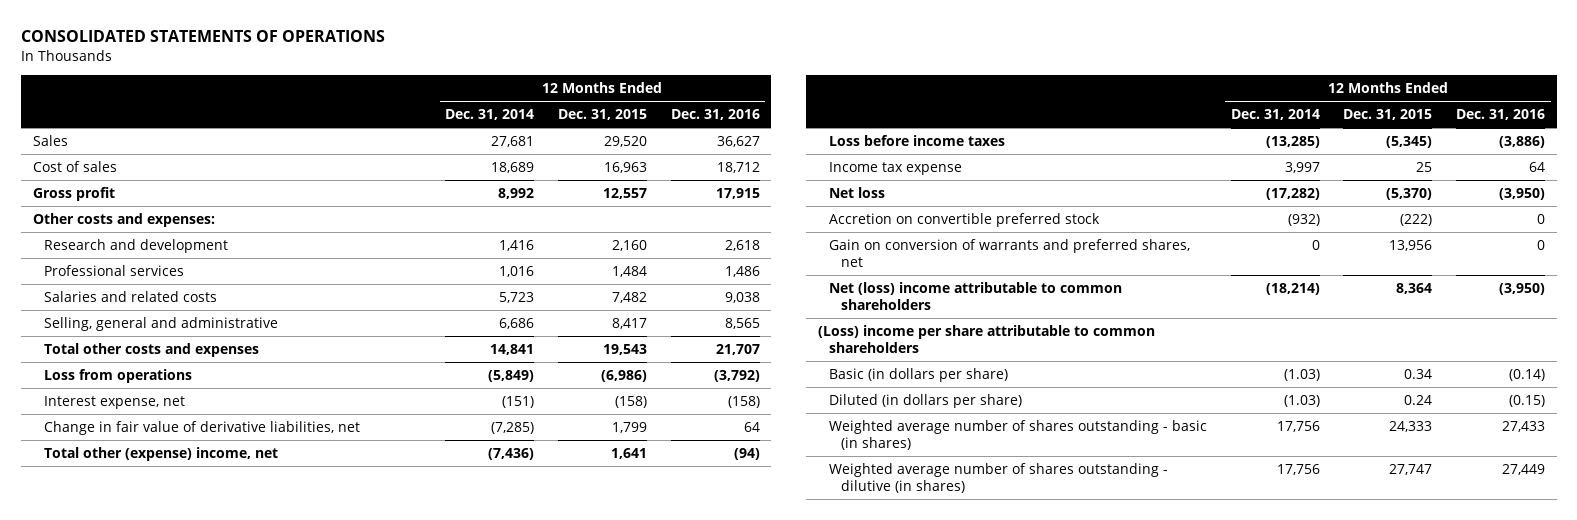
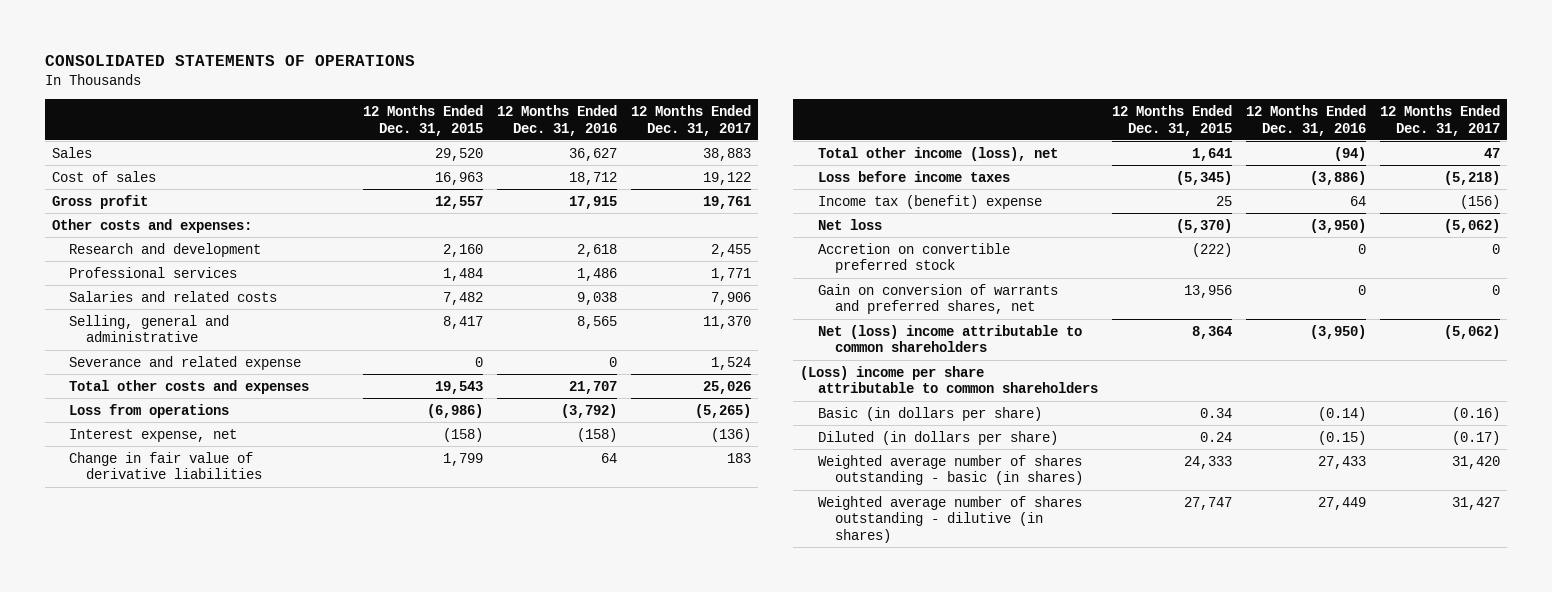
[445,109,535,121] Dec. 31, 2014 -> none
none -> [631,104,752,136] 12 Months Ended Dec. 31, 2017
none -> [69,355,302,370] Severance and related expense
[43,420,360,435] Change in fair value of derivative liabilities, net -> [69,451,263,480] Change in fair value of derivative liabilities
[43,446,278,461] Total other (expense) income, net -> [817,146,1058,161] Total other income (loss), net
[829,161,963,175] Income tax expense -> [817,194,1042,209] Income tax (benefit) expense

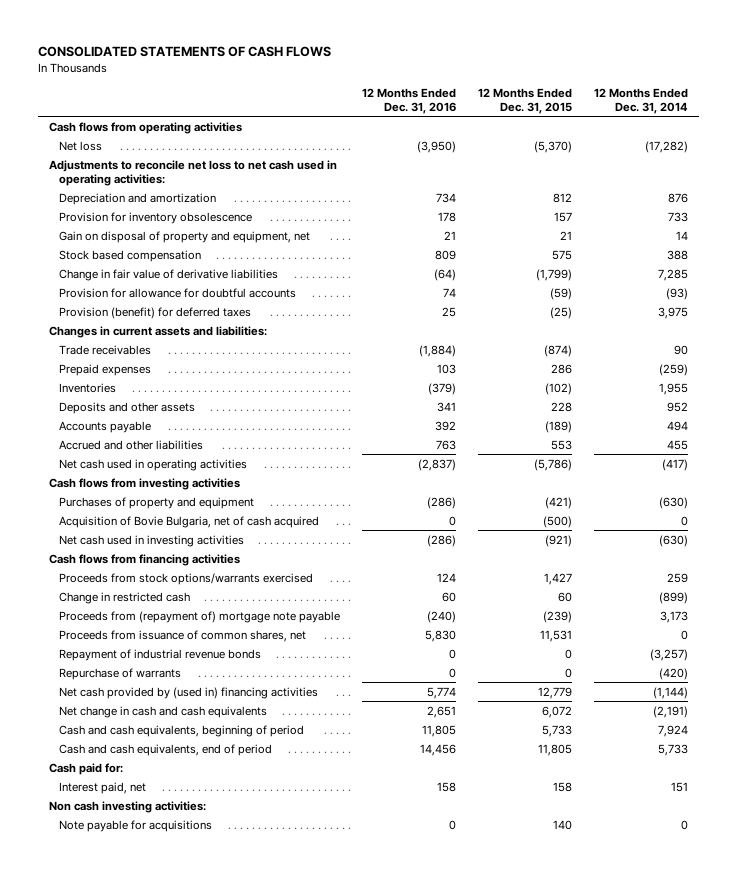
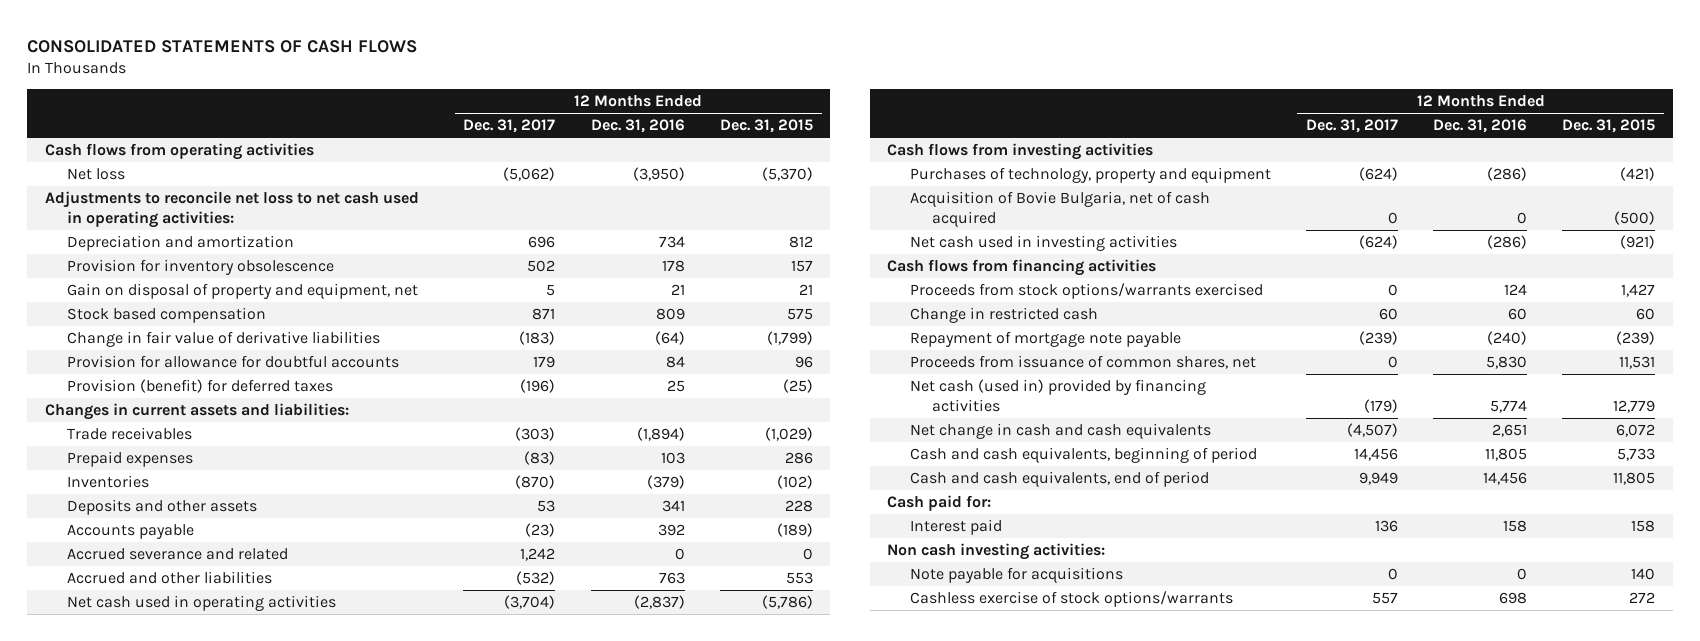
[594,87,689,114] 12 Months Ended Dec. 31, 2014 -> none
none -> [463,119,556,134] Dec. 31, 2017
[443,287,457,297] 74 -> [665,356,685,369] 84
[550,287,573,300] (59) -> [794,356,813,369] 96
[419,344,457,357] (1,884) -> [636,427,685,442] (1,894)
[544,344,573,357] (874) -> [764,427,813,442] (1,029)
none -> [67,548,289,561] Accrued severance and related
[58,496,254,509] Purchases of property and equipment -> [909,167,1271,184] Purchases of technology, property and equipment
[58,610,340,623] Proceeds from (repayment of) mortgage note payable -> [909,331,1181,348] Repayment of mortgage note payable
[58,648,261,661] Repayment of industrial revenue bonds -> none
[58,667,181,680] Repurchase of warrants -> none
[58,686,318,699] Net cash provided by (used in) financing activities -> [909,379,1206,413] Net cash (used in) provided by financing activities
[58,781,146,794] Interest paid, net -> [909,519,1002,536] Interest paid
none -> [909,591,1233,608] Cashless exercise of stock options/warrants

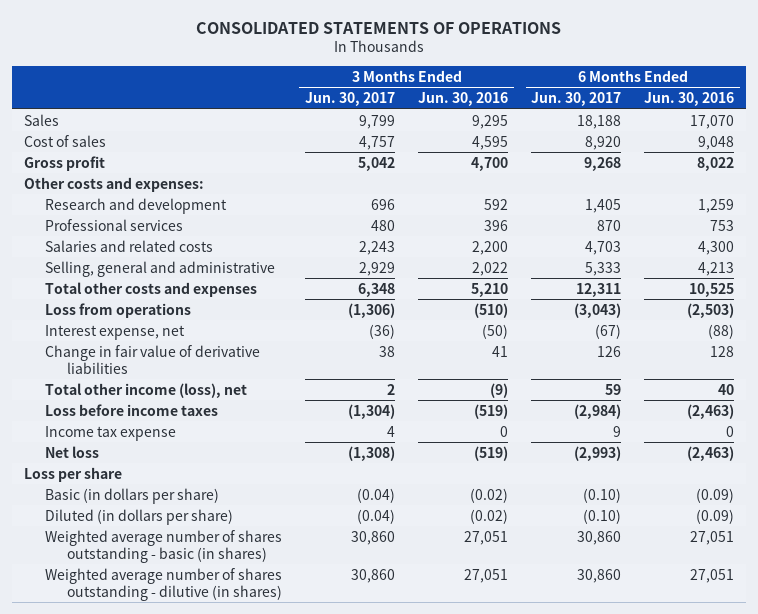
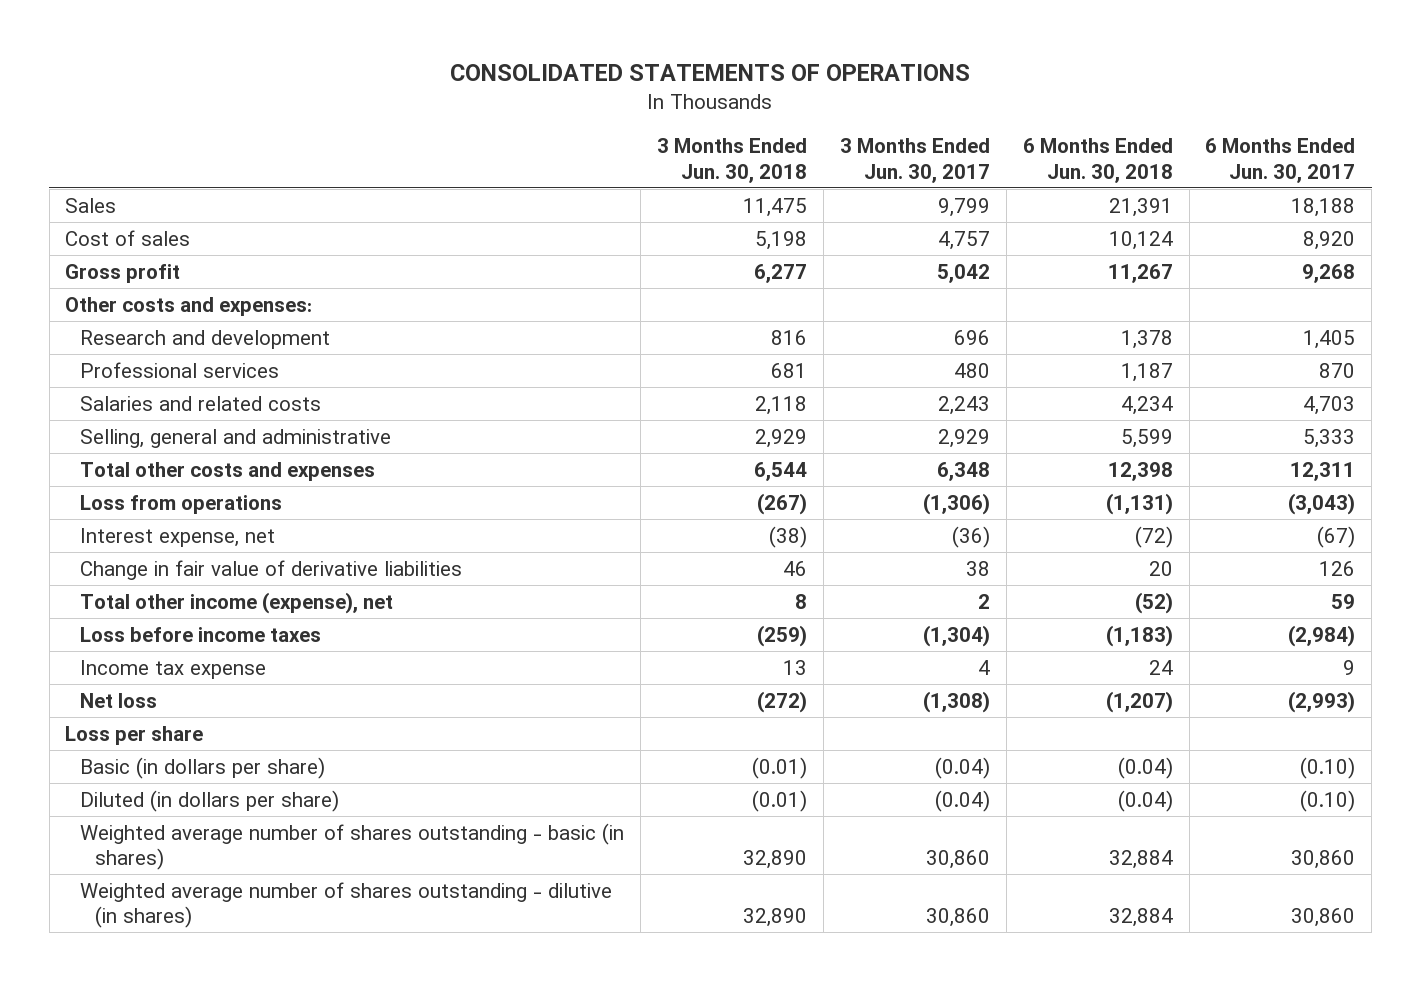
[418,92,509,107] Jun. 30, 2016 -> none
[644,92,735,107] Jun. 30, 2016 -> none
none -> [657,138,808,183] 3 Months Ended Jun. 30, 2018
none -> [1022,138,1173,183] 6 Months Ended Jun. 30, 2018
[45,382,248,398] Total other income (loss), net -> [80,592,394,615] Total other income (expense), net

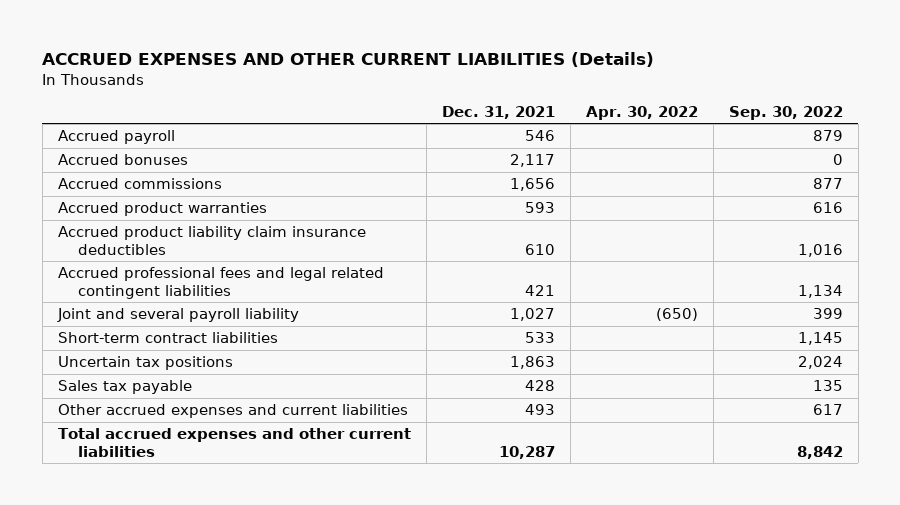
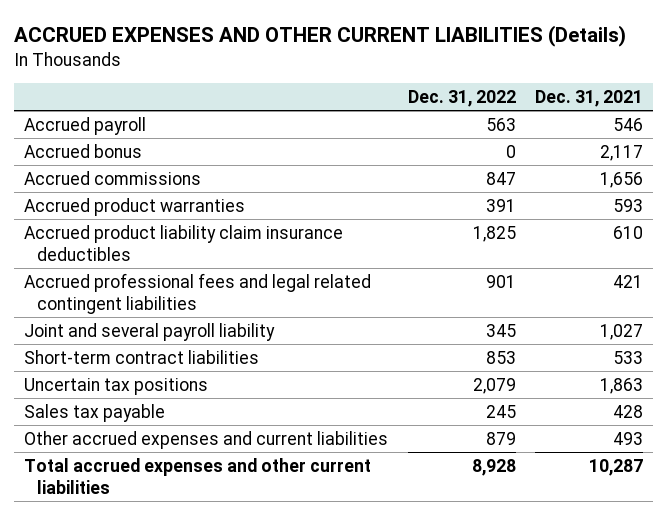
[585,105,698,120] Apr. 30, 2022 -> none
[728,105,843,120] Sep. 30, 2022 -> none
none -> [407,90,516,108] Dec. 31, 2022
[57,154,188,166] Accrued bonuses -> [24,143,143,158] Accrued bonus

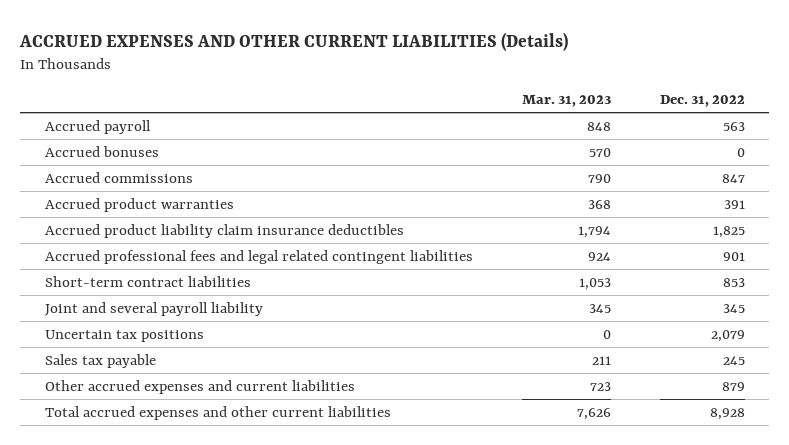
[535,90,644,108] Dec. 31, 2021 -> none
none -> [521,94,611,107] Mar. 31, 2023
[24,143,143,158] Accrued bonus -> [44,145,159,157] Accrued bonuses
[24,322,276,341] Joint and several payroll liability -> [44,301,263,316] Joint and several payroll liability

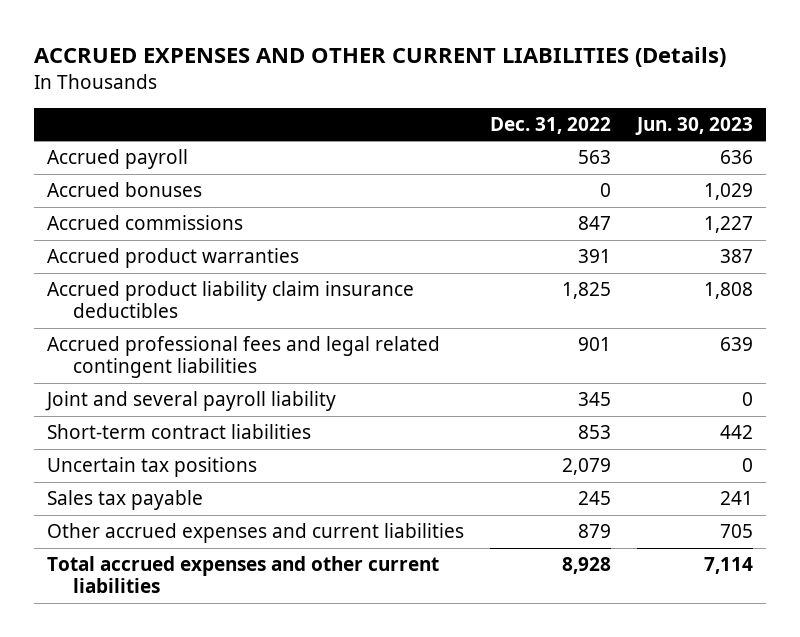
[521,94,611,107] Mar. 31, 2023 -> none
none -> [634,116,753,135] Jun. 30, 2023
[44,275,251,287] Short-term contract liabilities -> [46,424,311,440] Short-term contract liabilities

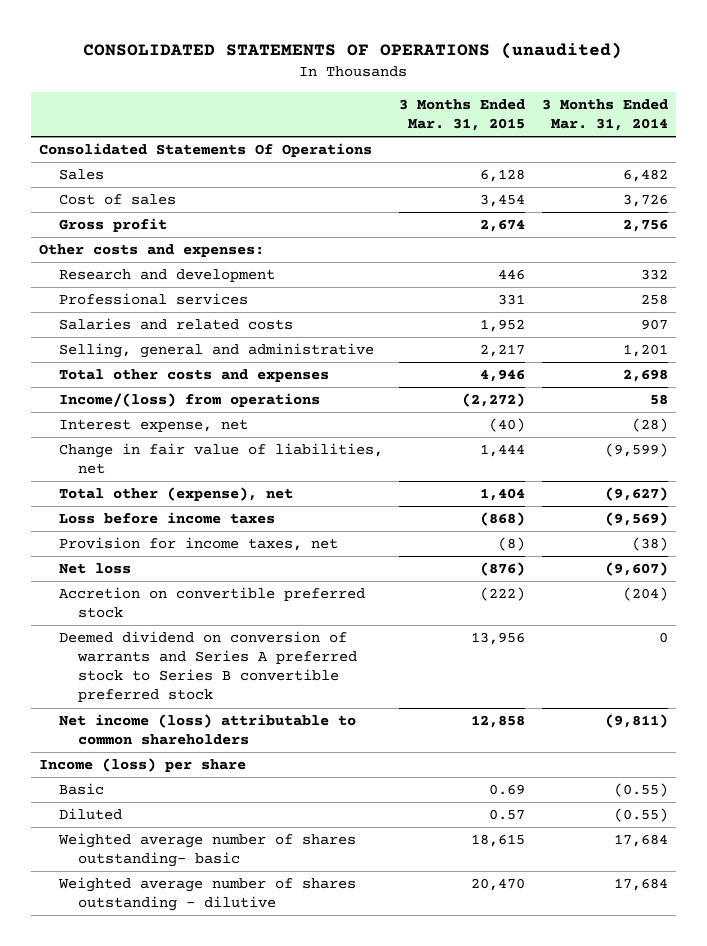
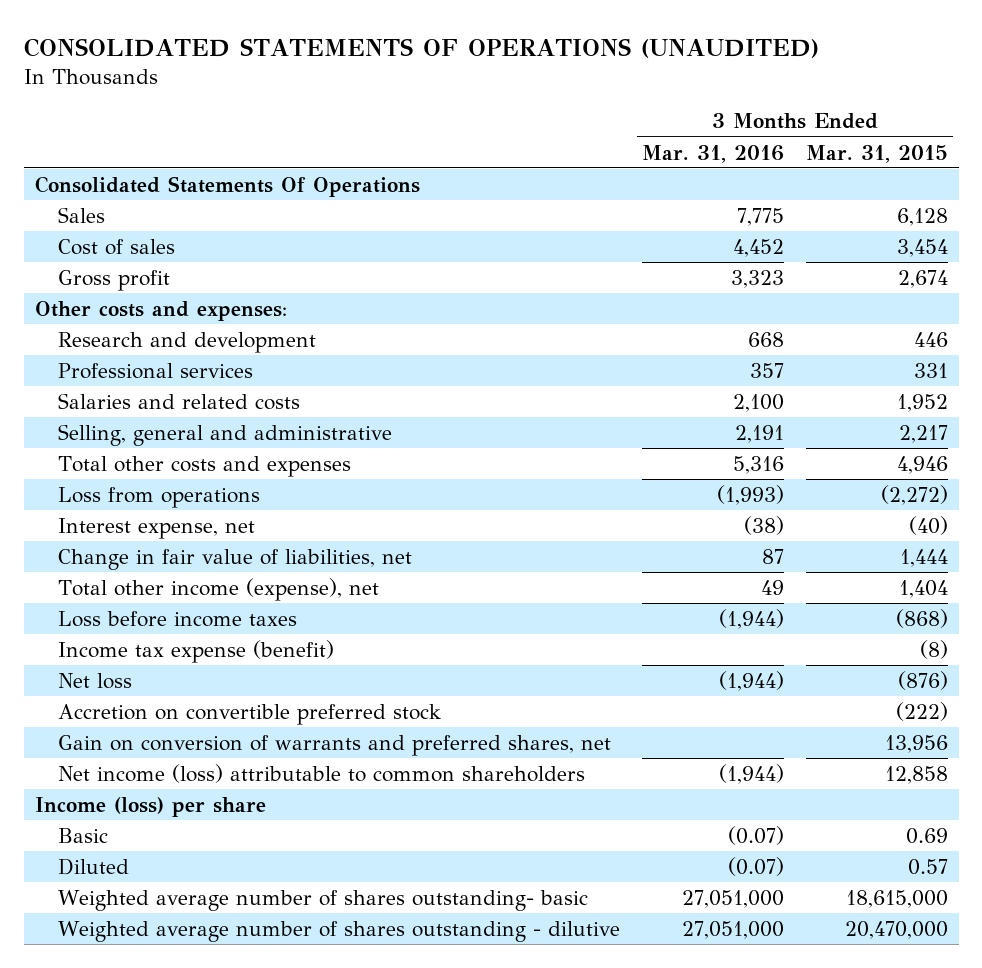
[83,42,623,60] CONSOLIDATED STATEMENTS OF OPERATIONS (unaudited) -> [23,38,819,59] CONSOLIDATED STATEMENTS OF OPERATIONS (UNAUDITED)
[541,99,668,132] 3 Months Ended Mar. 31, 2014 -> none
none -> [642,144,785,163] Mar. 31, 2016
[58,393,320,408] Income/(loss) from operations -> [58,486,261,508] Loss from operations
[58,487,293,502] Total other (expense), net -> [58,577,380,601] Total other income (expense), net
[58,537,338,552] Provision for income taxes, net -> [58,639,335,663] Income tax expense (benefit)
[58,631,358,703] Deemed dividend on conversion of warrants and Series A preferred stock to Series B convertible preferred stock -> [58,734,612,756] Gain on conversion of warrants and preferred shares, net
[471,834,526,848] 18,615 -> [845,889,948,908] 18,615,000
[471,878,526,892] 20,470 -> [844,920,948,939] 20,470,000

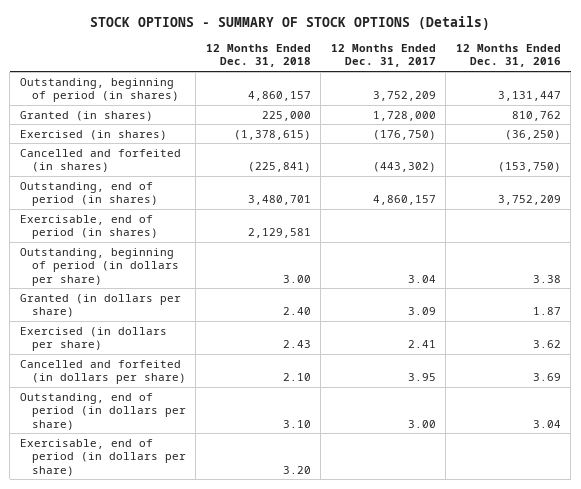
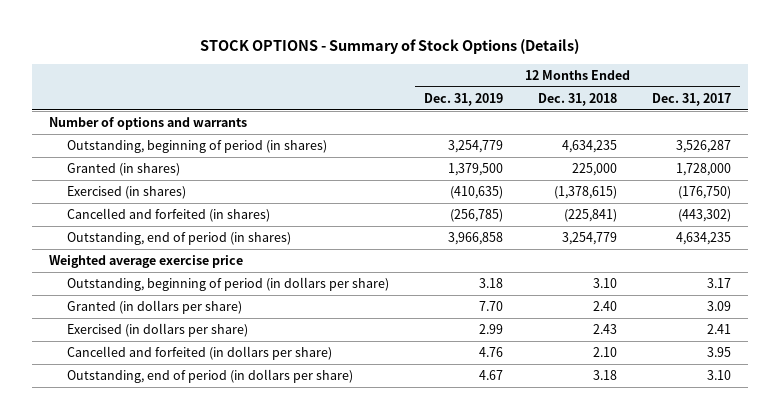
[90,16,491,31] STOCK OPTIONS - SUMMARY OF STOCK OPTIONS (Details) -> [200,39,580,55] STOCK OPTIONS - Summary of Stock Options (Details)
[455,43,561,68] 12 Months Ended Dec. 31, 2016 -> none
none -> [424,93,504,107] Dec. 31, 2019
none -> [49,117,248,131] Number of options and warrants
[247,91,311,102] 4,860,157 -> [562,140,618,154] 4,634,235
[372,91,436,102] 3,752,209 -> [675,140,731,154] 3,526,287
[19,214,158,240] Exercisable, end of period (in shares) -> none
[247,195,311,206] 3,480,701 -> [562,232,618,246] 3,254,779
[372,195,436,206] 4,860,157 -> [675,232,731,246] 4,634,235
none -> [49,255,244,269] Weighted average exercise price
[282,274,311,283] 3.00 -> [593,278,618,289] 3.10
[407,274,436,283] 3.04 -> [706,278,731,289] 3.17
[19,438,186,476] Exercisable, end of period (in dollars per share) -> none
[282,419,311,428] 3.10 -> [593,370,618,381] 3.18
[407,419,436,428] 3.00 -> [706,370,731,381] 3.10

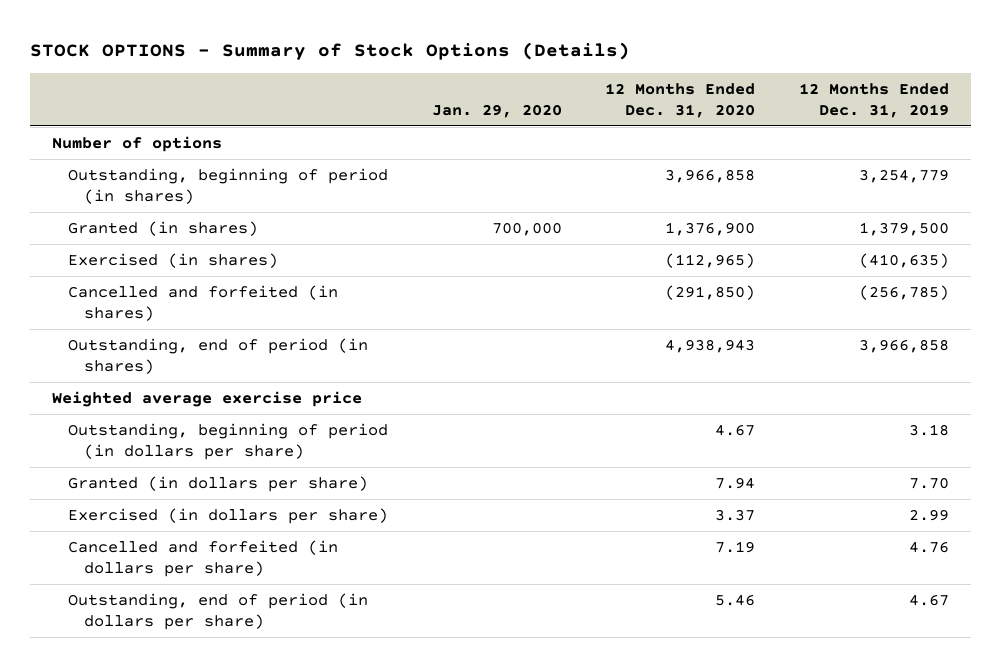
[538,93,618,107] Dec. 31, 2018 -> none
[651,93,731,107] Dec. 31, 2017 -> none
none -> [431,103,562,118] Jan. 29, 2020
none -> [605,82,756,118] 12 Months Ended Dec. 31, 2020
[49,117,248,131] Number of options and warrants -> [51,135,222,152] Number of options

